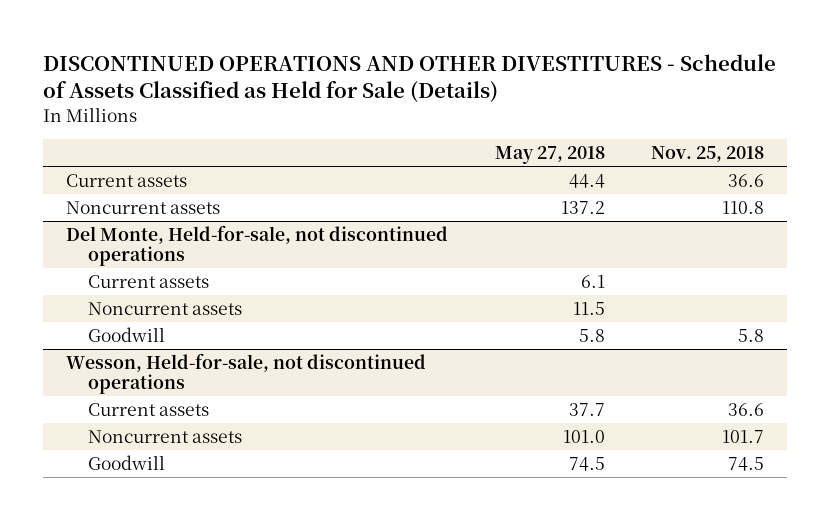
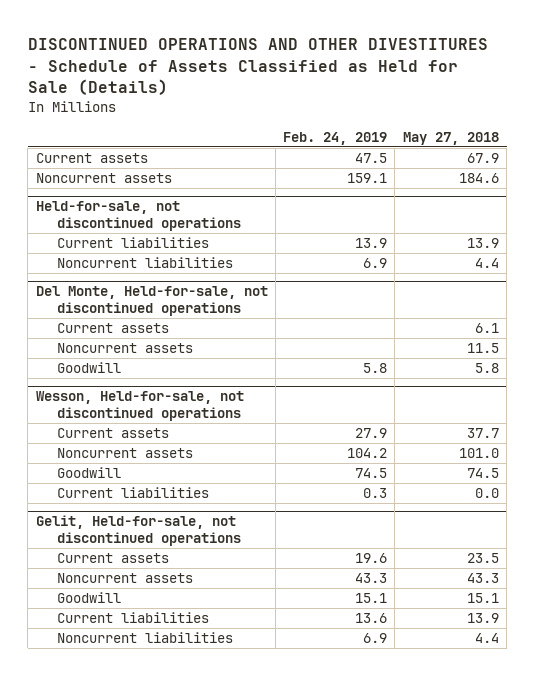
[651,146,765,163] Nov. 25, 2018 -> none
none -> [283,131,388,145] Feb. 24, 2019
[568,173,605,188] 44.4 -> [466,153,499,164] 67.9
[560,200,605,214] 137.2 -> [458,173,499,184] 184.6
none -> [35,201,241,231] Held-for-sale, not discontinued operations
none -> [56,237,209,249] Current liabilities
none -> [56,257,233,269] Noncurrent liabilities
none -> [56,487,209,499] Current liabilities
none -> [35,515,241,546] Gelit, Held-for-sale, not discontinued operations
none -> [56,553,169,564] Current assets
none -> [56,573,193,584] Noncurrent assets
none -> [56,592,121,604] Goodwill
none -> [56,612,209,624] Current liabilities
none -> [56,632,233,644] Noncurrent liabilities

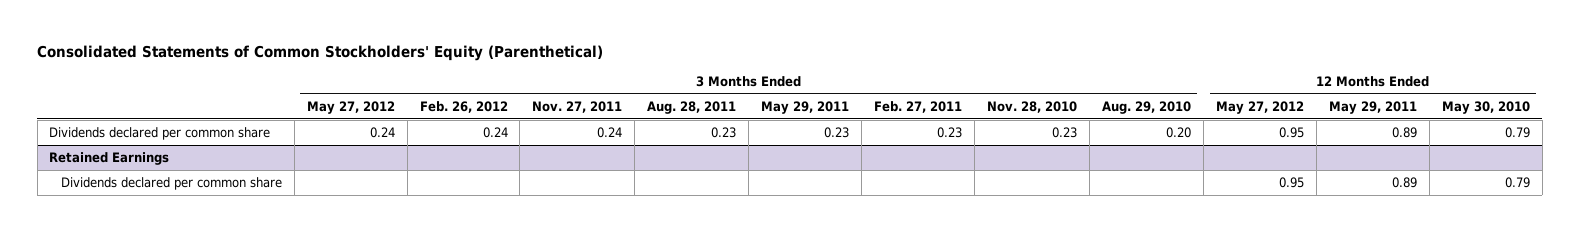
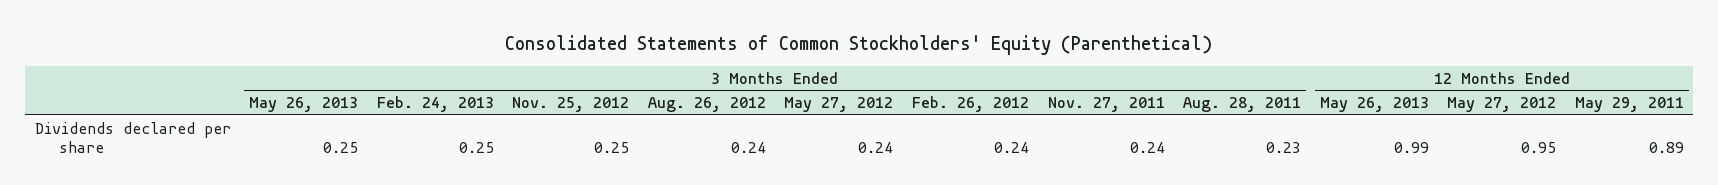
[761,100,850,114] May 29, 2011 -> none
[874,100,963,113] Feb. 27, 2011 -> none
[987,100,1078,113] Nov. 28, 2010 -> none
[1101,100,1191,114] Aug. 29, 2010 -> none
[1441,100,1530,114] May 30, 2010 -> none
none -> [249,96,359,112] May 26, 2013
none -> [376,95,494,112] Feb. 24, 2013
none -> [512,96,630,112] Nov. 25, 2012
none -> [647,96,766,112] Aug. 26, 2012
none -> [1319,96,1429,112] May 26, 2013
[49,151,170,165] Retained Earnings -> none
[60,176,282,190] Dividends declared per common share -> none
[49,126,271,140] Dividends declared per common share -> [34,121,231,154] Dividends declared per share

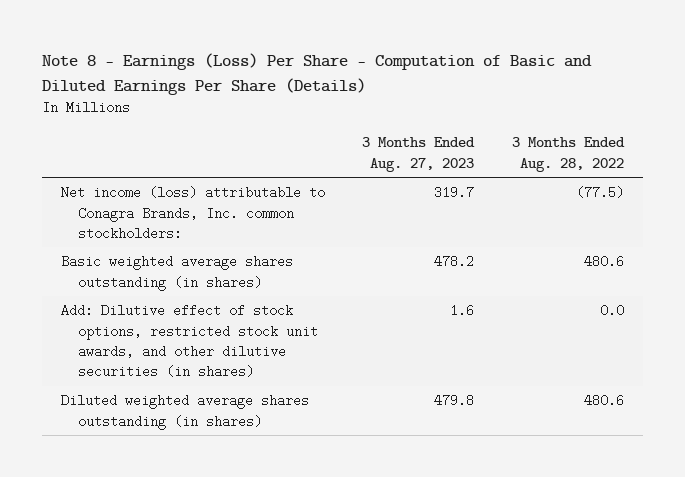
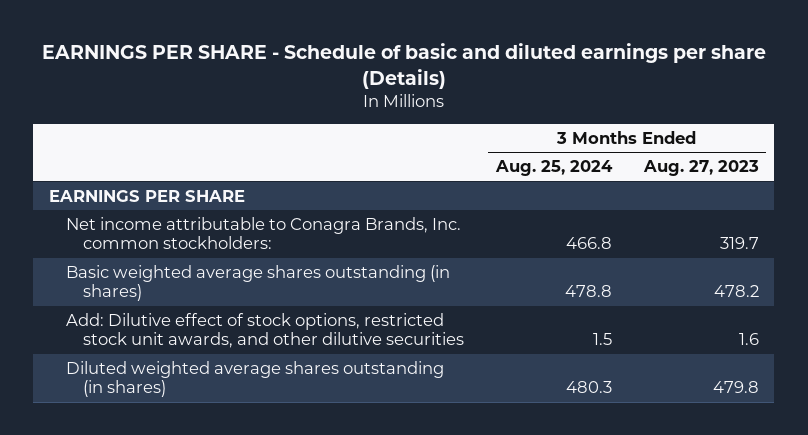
[41,53,592,95] Note 8 - Earnings (Loss) Per Share - Computation of Basic and Diluted Earnings Per Share (Details) -> [41,43,766,89] EARNINGS PER SHARE - Schedule of basic and diluted earnings per share (Details)
[512,137,626,172] 3 Months Ended Aug. 28, 2022 -> none
none -> [494,160,613,177] Aug. 25, 2024
none -> [49,189,246,202] EARNINGS PER SHARE
[60,186,325,240] Net income (loss) attributable to Conagra Brands, Inc. common stockholders: -> [65,216,461,250] Net income attributable to Conagra Brands, Inc. common stockholders:
[60,304,318,378] Add: Dilutive effect of stock options, restricted stock unit awards, and other dilutive securities (in shares) -> [65,312,464,349] Add: Dilutive effect of stock options, restricted stock unit awards, and other dilutive securities

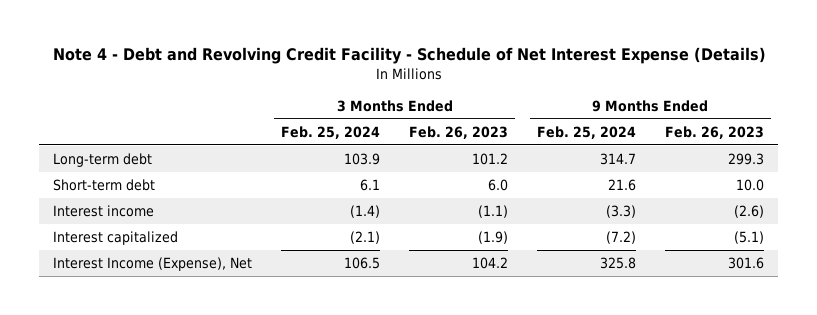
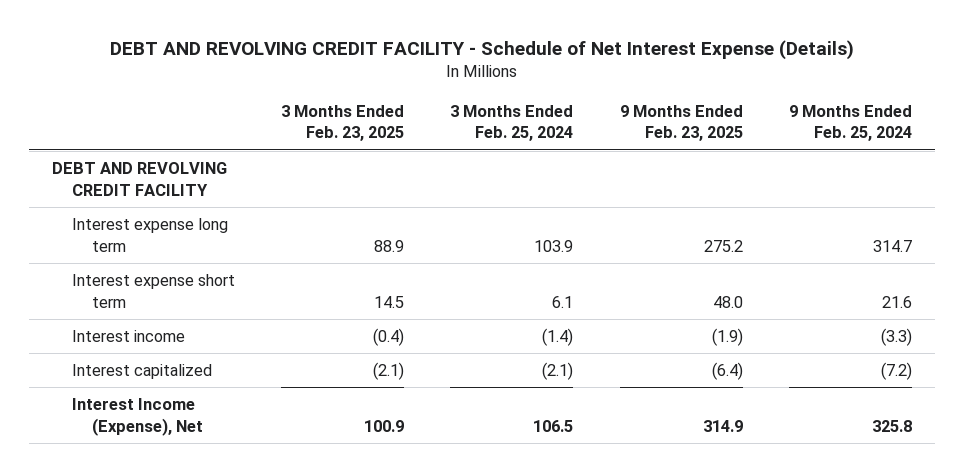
[52,47,766,65] Note 4 - Debt and Revolving Credit Facility - Schedule of Net Interest Expense (Details) -> [109,39,854,60] DEBT AND REVOLVING CREDIT FACILITY - Schedule of Net Interest Expense (Details)
[409,125,509,139] Feb. 26, 2023 -> none
[664,125,764,139] Feb. 26, 2023 -> none
none -> [281,104,405,142] 3 Months Ended Feb. 23, 2025
none -> [619,104,743,142] 9 Months Ended Feb. 23, 2025
none -> [51,162,227,196] DEBT AND REVOLVING CREDIT FACILITY
[53,153,153,168] Long-term debt -> [71,218,228,252] Interest expense long term
[53,179,156,192] Short-term debt -> [71,274,235,308] Interest expense short term

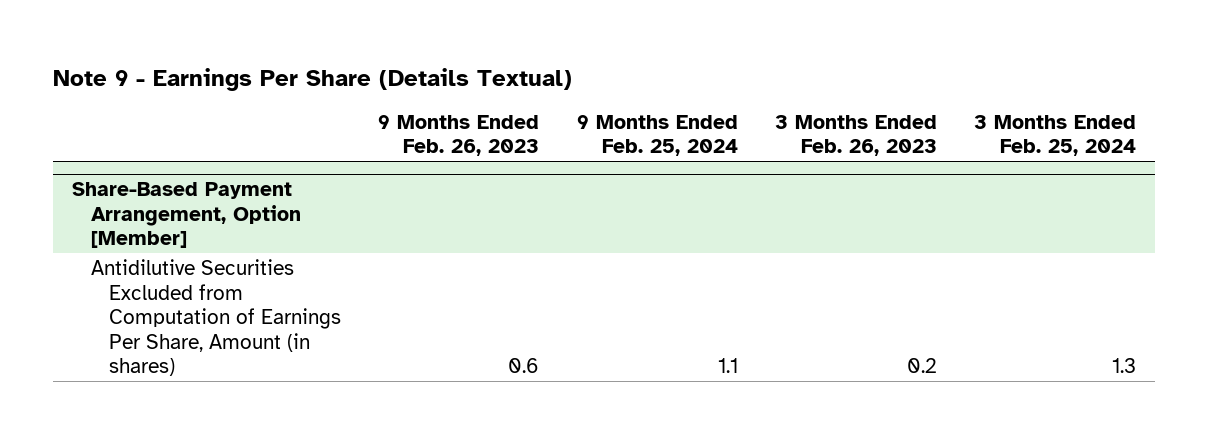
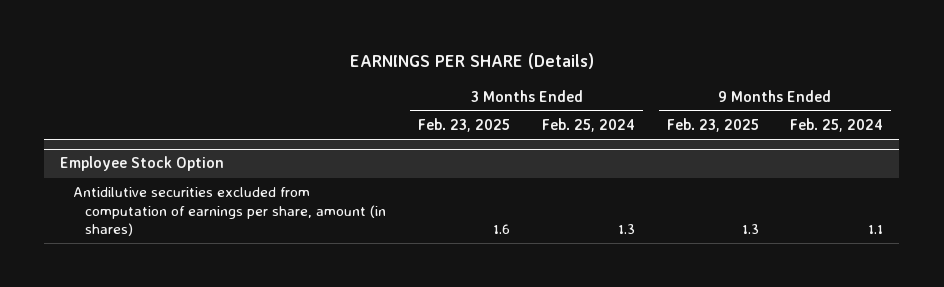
[53,67,573,91] Note 9 - Earnings Per Share (Details Textual) -> [349,53,594,70] EARNINGS PER SHARE (Details)
[378,114,540,157] 9 Months Ended Feb. 26, 2023 -> none
[774,114,937,157] 3 Months Ended Feb. 26, 2023 -> none
none -> [418,117,511,132] Feb. 23, 2025
none -> [666,117,759,132] Feb. 23, 2025
[72,182,301,249] Share-Based Payment Arrangement, Option [Member] -> [60,156,225,172] Employee Stock Option
[90,259,342,376] Antidilutive Securities Excluded from Computation of Earnings Per Share, Amount (in shares) -> [72,187,387,237] Antidilutive securities excluded from computation of earnings per share, amount (in shares)

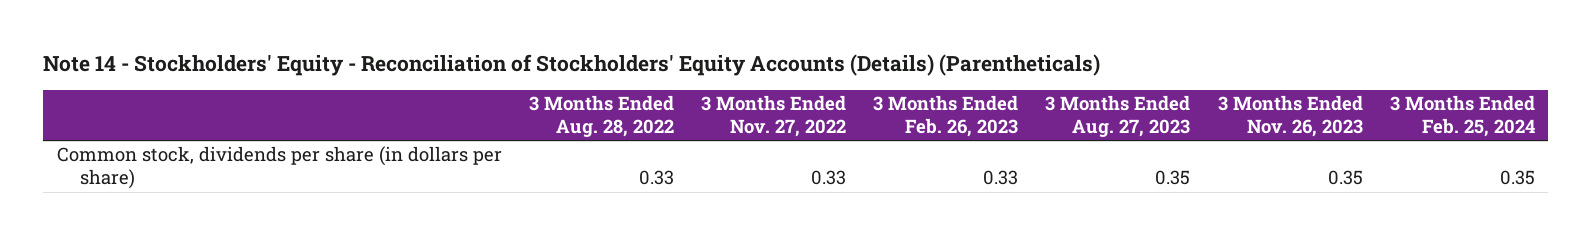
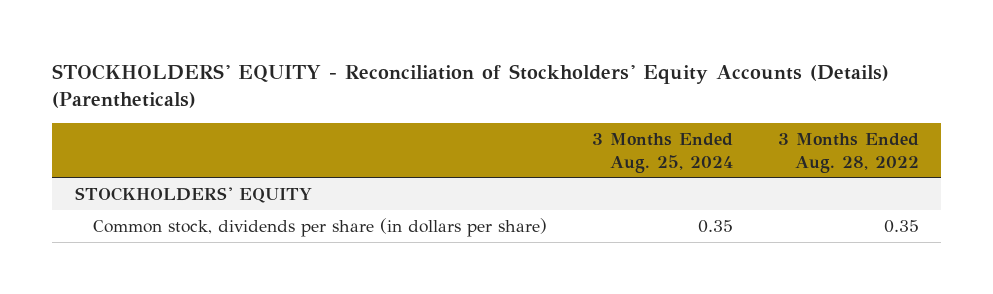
[42,54,1100,77] Note 14 - Stockholders' Equity - Reconciliation of Stockholders' Equity Accounts (Details) (Parentheticals) -> [52,64,890,109] STOCKHOLDERS' EQUITY - Reconciliation of Stockholders' Equity Accounts (Details) (Parentheticals)
[700,95,846,137] 3 Months Ended Nov. 27, 2022 -> none
[873,95,1019,137] 3 Months Ended Feb. 26, 2023 -> none
[1045,95,1191,137] 3 Months Ended Aug. 27, 2023 -> none
[1217,95,1363,137] 3 Months Ended Nov. 26, 2023 -> none
[1389,95,1535,137] 3 Months Ended Feb. 25, 2024 -> none
none -> [591,133,733,173] 3 Months Ended Aug. 25, 2024
none -> [74,186,312,203] STOCKHOLDERS' EQUITY
[638,170,674,186] 0.33 -> [883,219,919,233] 0.35

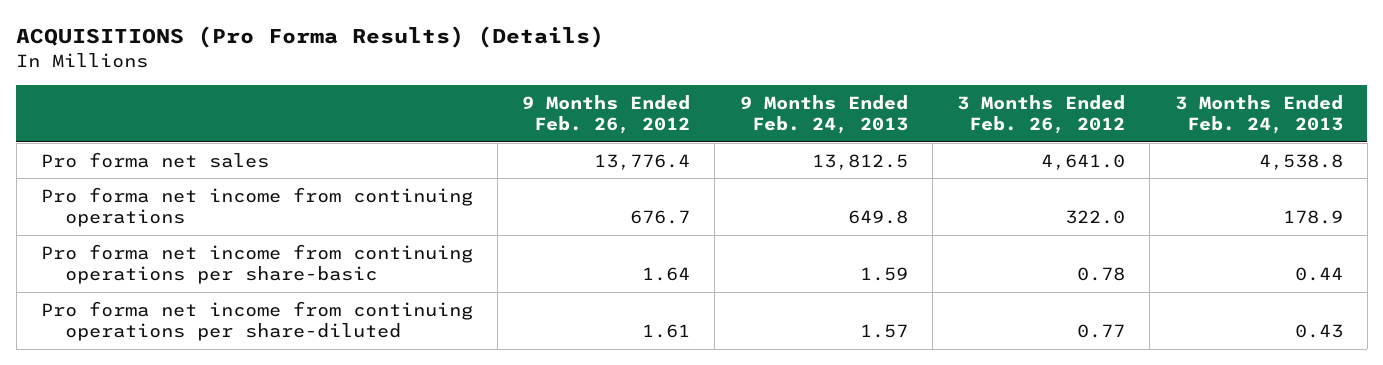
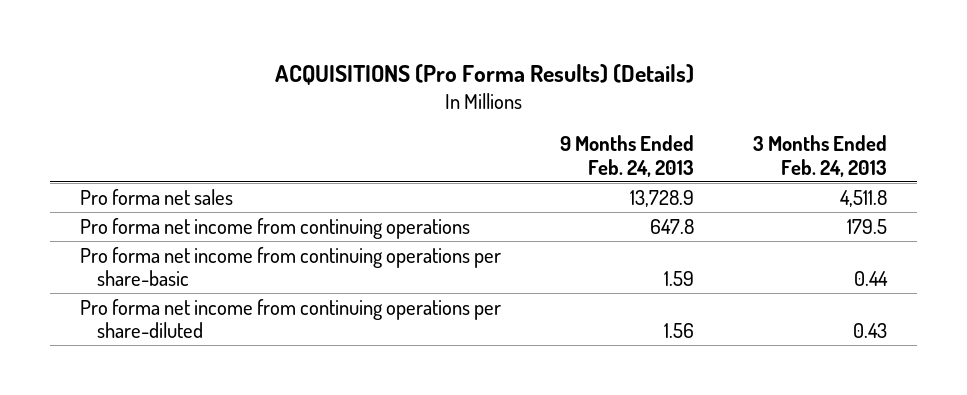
[522,94,691,135] 9 Months Ended Feb. 26, 2012 -> none
[957,94,1126,135] 3 Months Ended Feb. 26, 2012 -> none
[811,153,908,170] 13,812.5 -> [630,189,695,207] 13,728.9
[1258,153,1343,170] 4,538.8 -> [840,189,888,207] 4,511.8
[847,210,908,225] 649.8 -> [650,218,695,234] 647.8
[1282,210,1343,225] 178.9 -> [847,218,888,234] 179.5
[859,324,908,339] 1.57 -> [664,323,695,339] 1.56

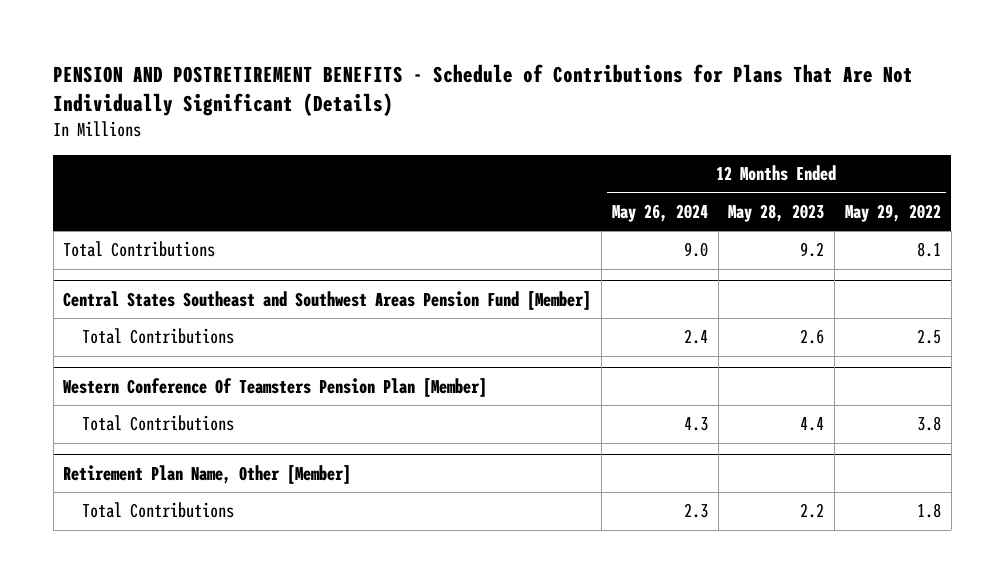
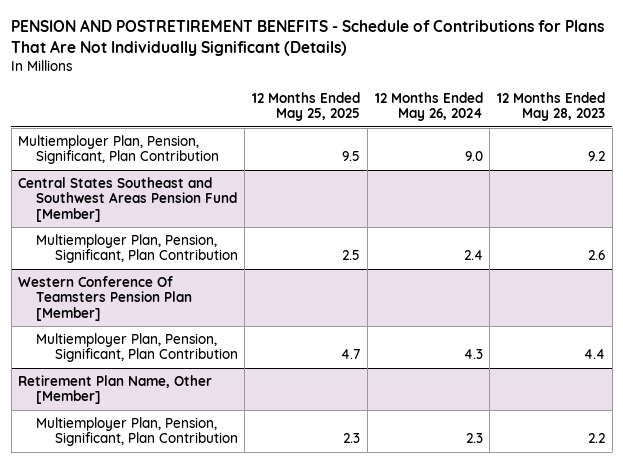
[845,203,942,222] May 29, 2022 -> none
none -> [252,91,361,122] 12 Months Ended May 25, 2025
[63,241,216,258] Total Contributions -> [18,134,220,165] Multiemployer Plan, Pension, Significant, Plan Contribution
[81,328,234,345] Total Contributions -> [36,233,238,264] Multiemployer Plan, Pension, Significant, Plan Contribution
[81,415,234,432] Total Contributions -> [36,332,238,363] Multiemployer Plan, Pension, Significant, Plan Contribution
[81,502,234,519] Total Contributions -> [36,416,238,447] Multiemployer Plan, Pension, Significant, Plan Contribution

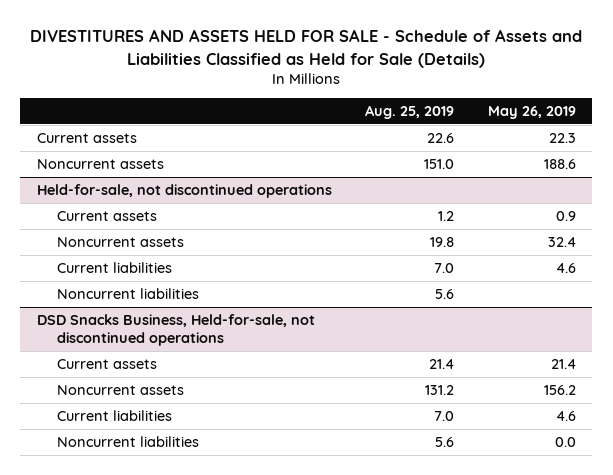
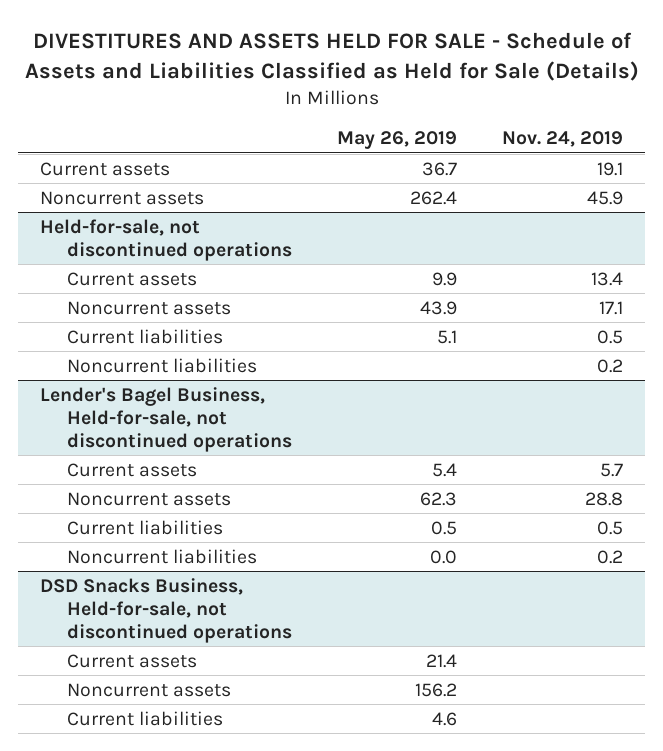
[365,105,455,120] Aug. 25, 2019 -> none
none -> [501,131,623,148] Nov. 24, 2019
[548,132,576,143] 22.3 -> [421,161,457,176] 36.7
[543,158,576,169] 188.6 -> [409,190,457,205] 262.4
[555,210,576,221] 0.9 -> [431,271,457,286] 9.9
[547,236,576,247] 32.4 -> [419,300,457,315] 43.9
[555,262,576,273] 4.6 -> [436,329,457,344] 5.1
none -> [40,386,293,452] Lender's Bagel Business, Held-for-sale, not discontinued operations
none -> [67,462,198,477] Current assets
none -> [67,491,232,506] Noncurrent assets
none -> [67,519,224,535] Current liabilities
none -> [67,548,258,564] Noncurrent liabilities
[57,435,200,447] Noncurrent liabilities -> none

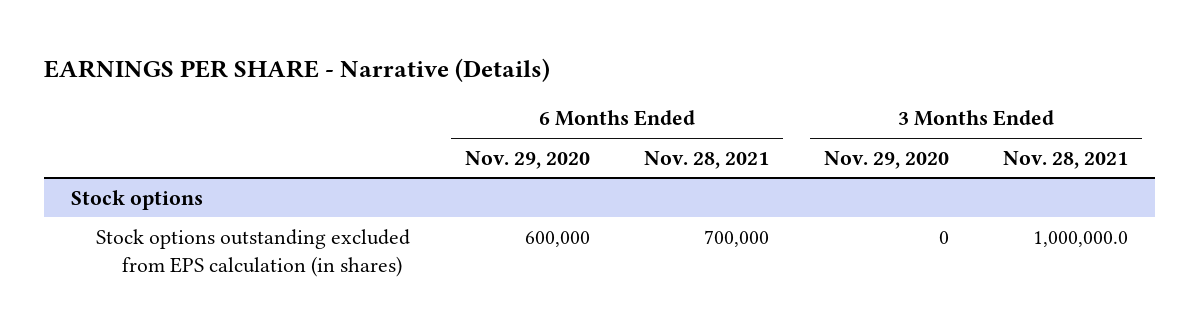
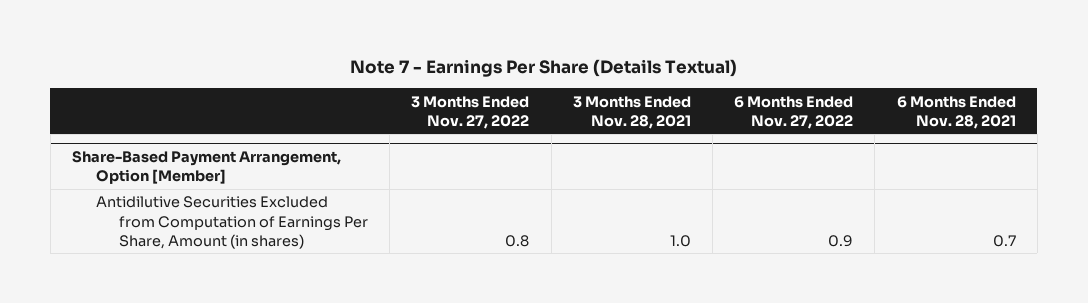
[43,58,550,83] EARNINGS PER SHARE - Narrative (Details) -> [349,59,737,78] Note 7 - Earnings Per Share (Details Textual)
[464,150,590,169] Nov. 29, 2020 -> none
[823,150,949,169] Nov. 29, 2020 -> none
none -> [411,95,530,129] 3 Months Ended Nov. 27, 2022
none -> [734,95,854,129] 6 Months Ended Nov. 27, 2022
[71,189,204,210] Stock options -> [72,151,342,185] Share-Based Payment Arrangement, Option [Member]
[96,228,411,277] Stock options outstanding excluded from EPS calculation (in shares) -> [95,196,369,249] Antidilutive Securities Excluded from Computation of Earnings Per Share, Amount (in shares)
[704,229,770,247] 700,000 -> [992,234,1016,247] 0.7
[1033,230,1129,247] 1,000,000.0 -> [669,234,691,247] 1.0

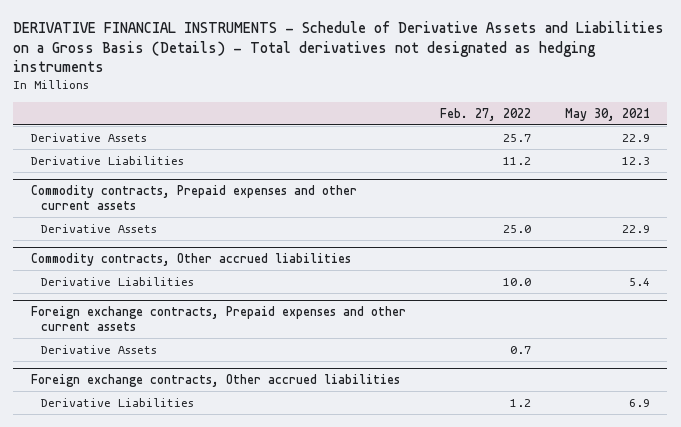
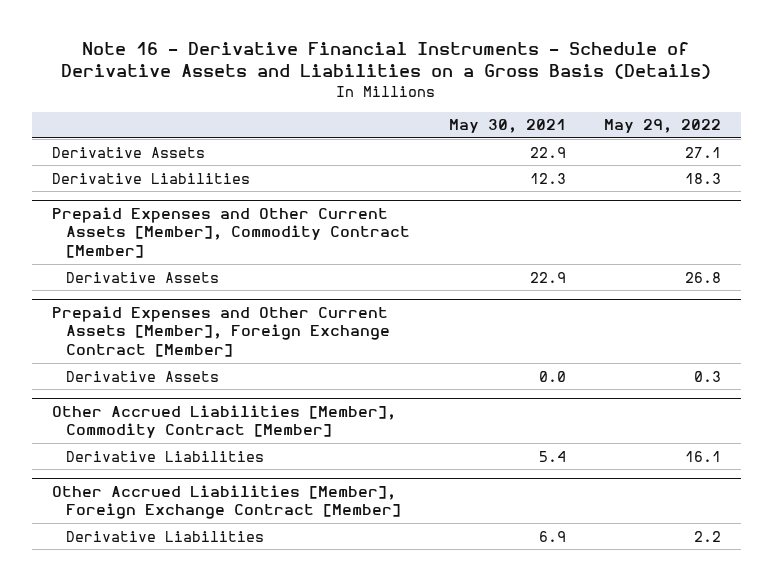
[13,20,665,73] DERIVATIVE FINANCIAL INSTRUMENTS - Schedule of Derivative Assets and Liabilities on a Gross Basis (Details) - Total derivatives not designated as hedging instruments -> [61,41,712,80] Note 16 - Derivative Financial Instruments - Schedule of Derivative Assets and Liabilities on a Gross Basis (Details)
[439,107,531,121] Feb. 27, 2022 -> none
none -> [604,119,722,134] May 29, 2022
[30,185,357,210] Commodity contracts, Prepaid expenses and other current assets -> [51,206,410,259] Prepaid Expenses and Other Current Assets [Member], Commodity Contract [Member]
none -> [51,305,390,358] Prepaid Expenses and Other Current Assets [Member], Foreign Exchange Contract [Member]
none -> [65,370,219,382] Derivative Assets
[30,253,351,267] Commodity contracts, Other accrued liabilities -> [51,404,396,439] Other Accrued Liabilities [Member], Commodity Contract [Member]
[30,306,406,331] Foreign exchange contracts, Prepaid expenses and other current assets -> none
[40,344,157,354] Derivative Assets -> none
[30,374,400,388] Foreign exchange contracts, Other accrued liabilities -> [51,484,401,520] Other Accrued Liabilities [Member], Foreign Exchange Contract [Member]

